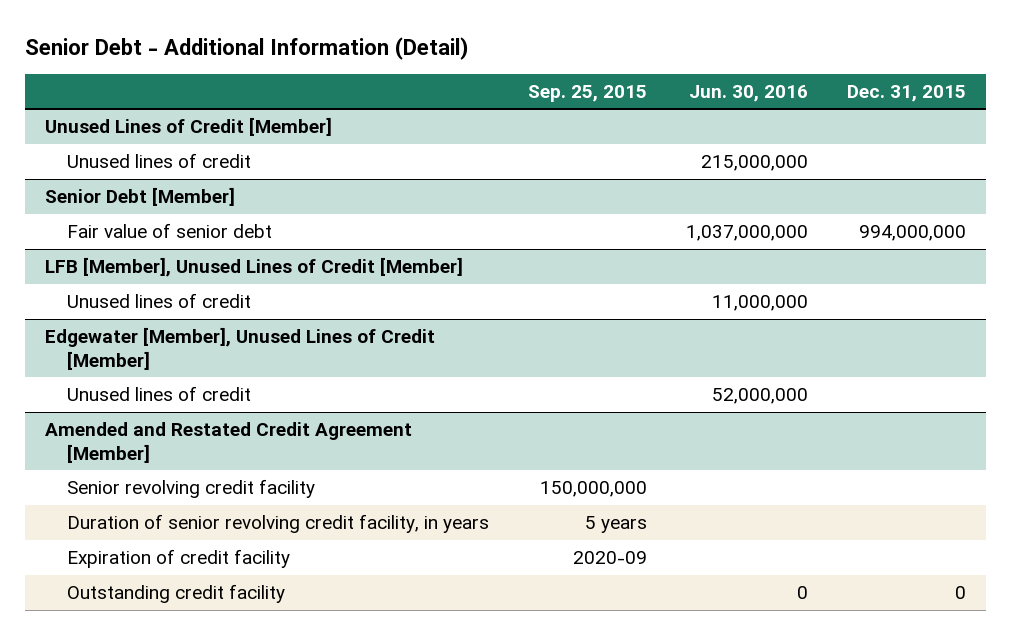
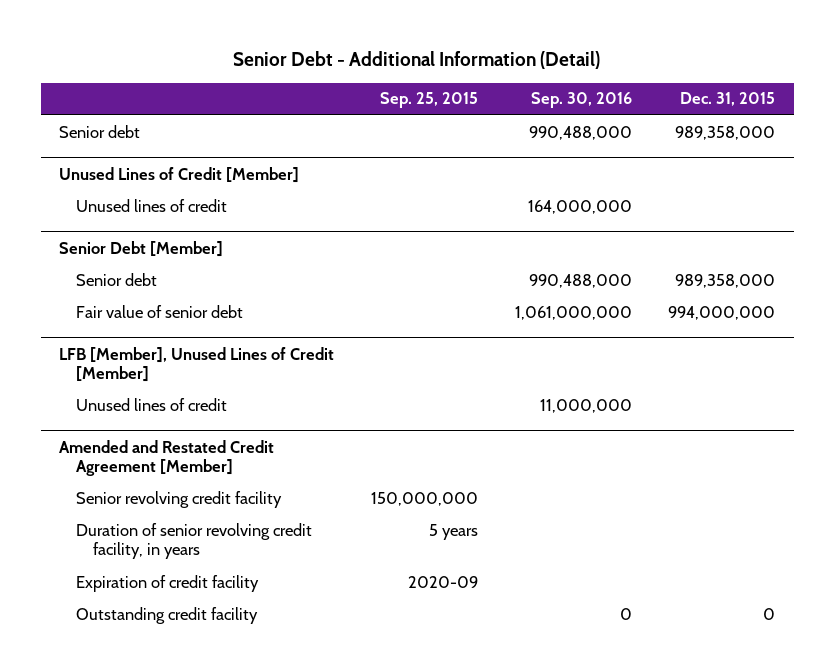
[688,84,808,102] Jun. 30, 2016 -> none
none -> [530,92,632,109] Sep. 30, 2016
none -> [59,124,141,138] Senior debt
none -> [76,272,158,286] Senior debt
[45,326,436,370] Edgewater [Member], Unused Lines of Credit [Member] -> none
[66,385,251,401] Unused lines of credit -> none

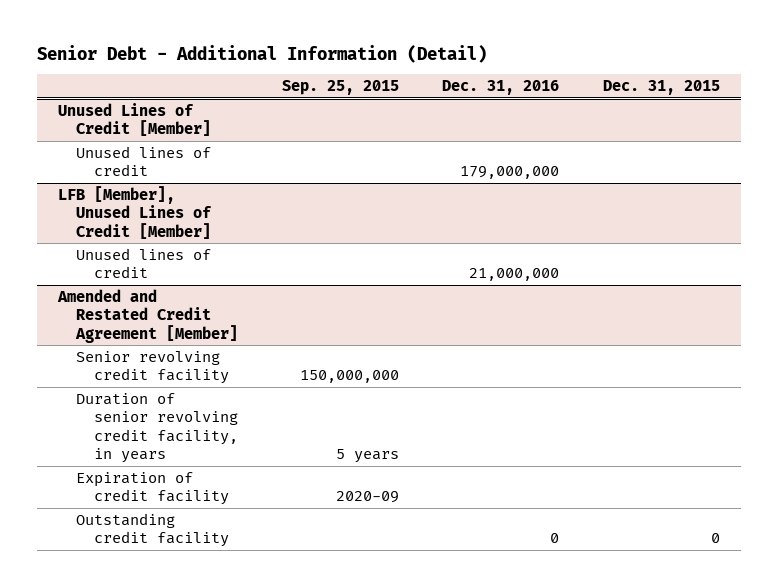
[530,92,632,109] Sep. 30, 2016 -> none
none -> [442,80,560,96] Dec. 31, 2016
[59,124,141,138] Senior debt -> none
[59,240,224,257] Senior Debt [Member] -> none
[76,272,158,286] Senior debt -> none
[76,304,244,318] Fair value of senior debt -> none

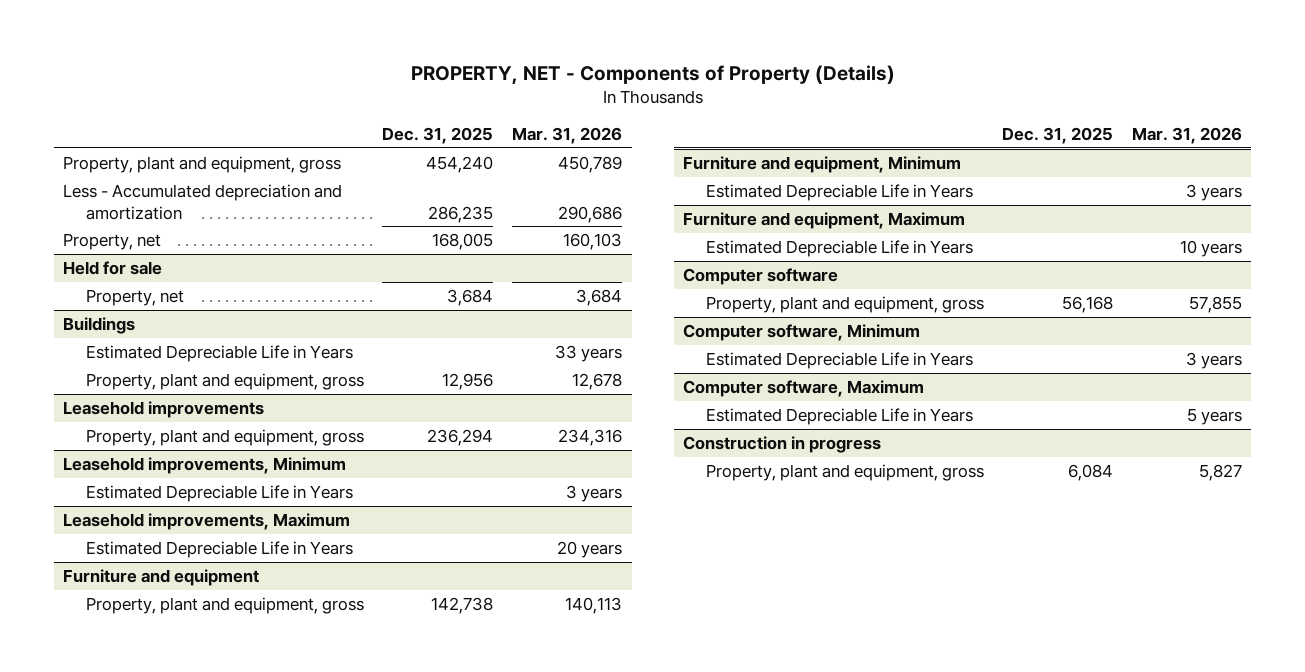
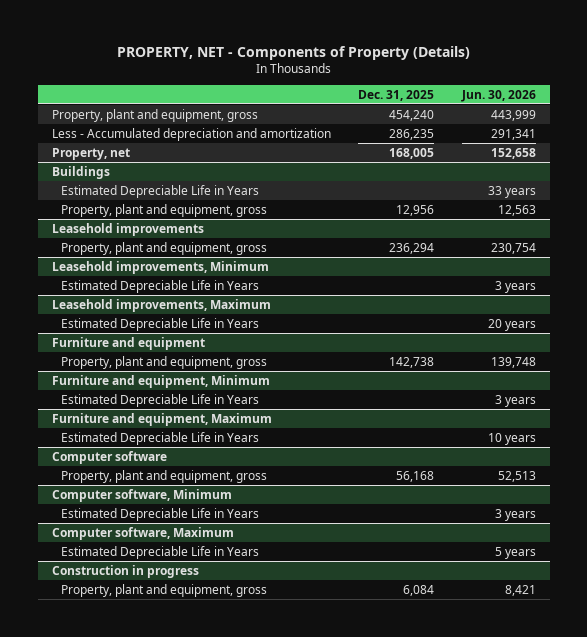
[512,126,623,144] Mar. 31, 2026 -> none
none -> [460,89,536,102] Jun. 30, 2026
[63,260,163,275] Held for sale -> none
[85,288,184,306] Property, net -> none

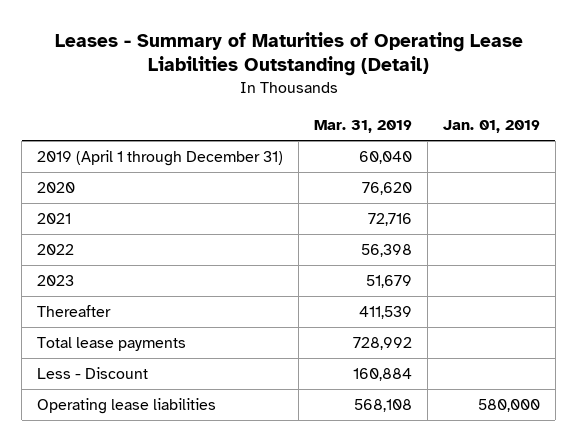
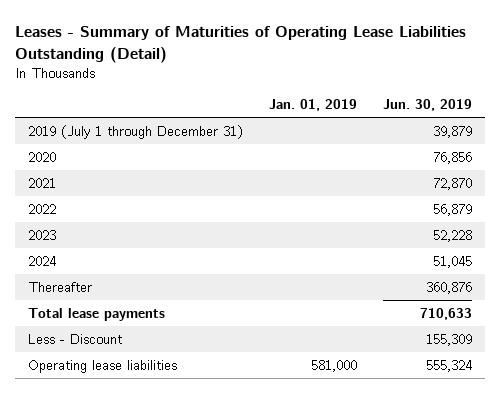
[314,119,413,133] Mar. 31, 2019 -> none
none -> [382,99,472,112] Jun. 30, 2019
[37,150,284,167] 2019 (April 1 through December 31) -> [27,124,243,139] 2019 (July 1 through December 31)
none -> [27,255,56,266] 2024
[477,399,540,413] 580,000 -> [310,359,357,372] 581,000

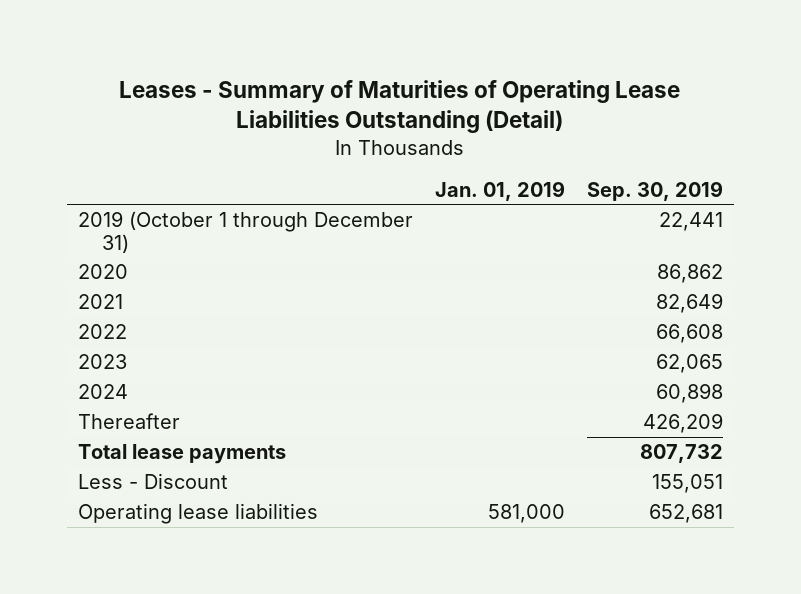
[382,99,472,112] Jun. 30, 2019 -> none
none -> [586,180,723,201] Sep. 30, 2019
[27,124,243,139] 2019 (July 1 through December 31) -> [77,210,413,253] 2019 (October 1 through December 31)

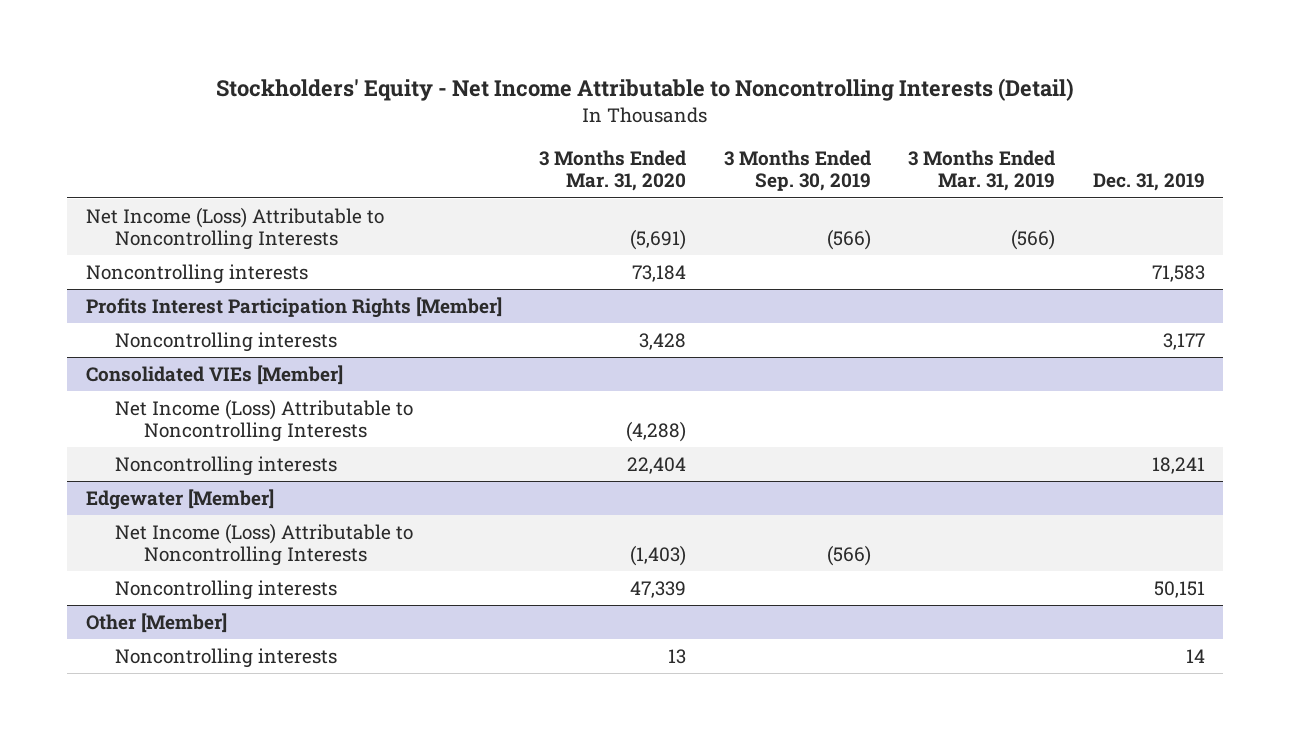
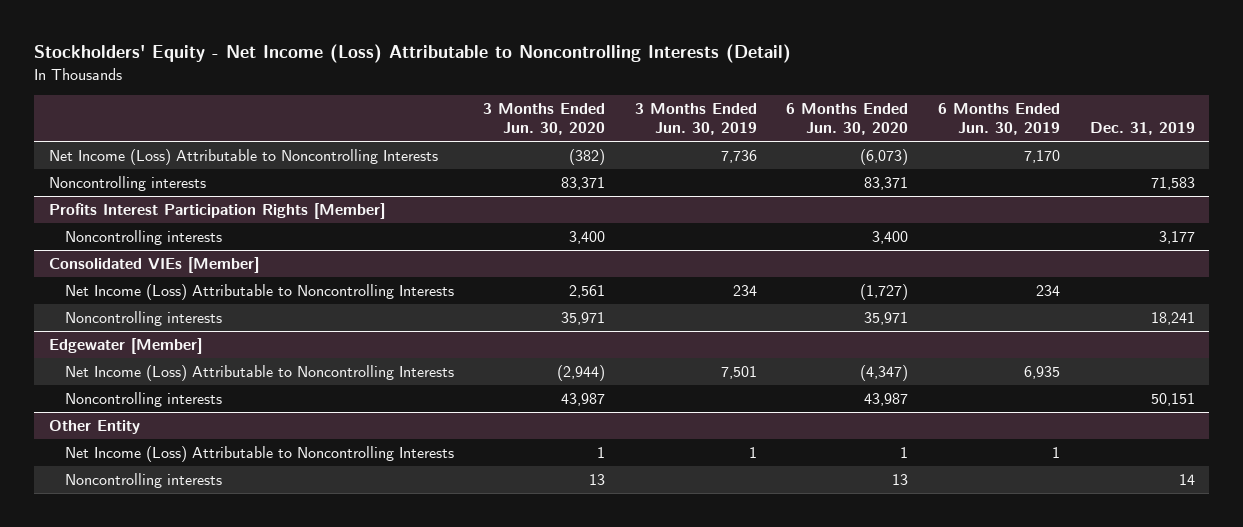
[216,78,1075,102] Stockholders' Equity - Net Income Attributable to Noncontrolling Interests (Detail) -> [34,44,792,64] Stockholders' Equity - Net Income (Loss) Attributable to Noncontrolling Interests (Detail)
[539,150,687,192] 3 Months Ended Mar. 31, 2020 -> none
[723,150,871,192] 3 Months Ended Sep. 30, 2019 -> none
[908,150,1056,192] 3 Months Ended Mar. 31, 2019 -> none
none -> [483,103,606,136] 3 Months Ended Jun. 30, 2020
none -> [634,103,757,136] 3 Months Ended Jun. 30, 2019
none -> [786,103,909,136] 6 Months Ended Jun. 30, 2020
none -> [938,103,1061,136] 6 Months Ended Jun. 30, 2019
[85,612,227,633] Other [Member] -> [48,419,140,434] Other Entity
none -> [64,445,454,462] Net Income (Loss) Attributable to Noncontrolling Interests

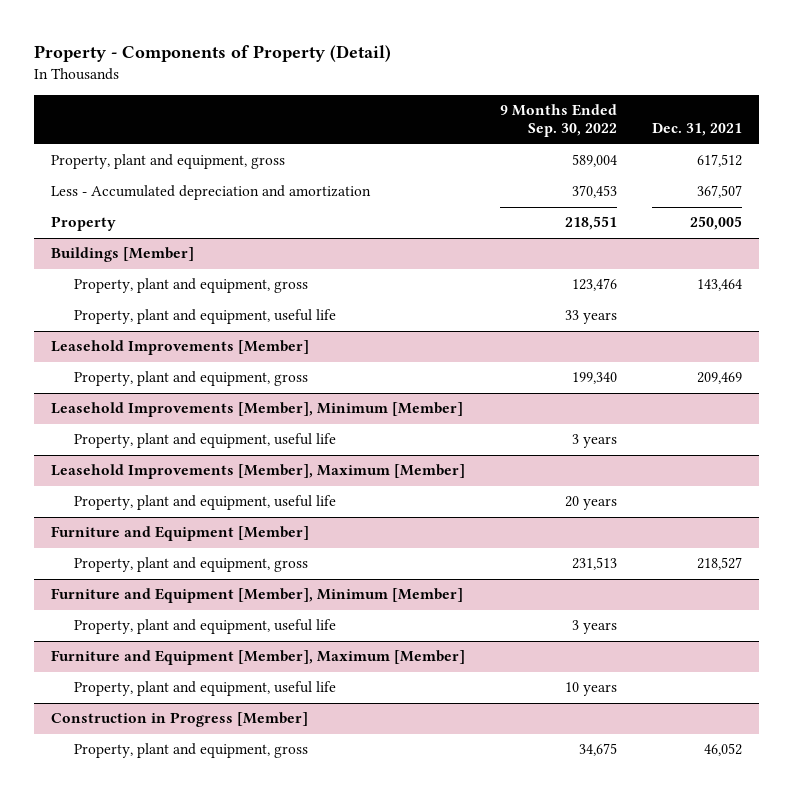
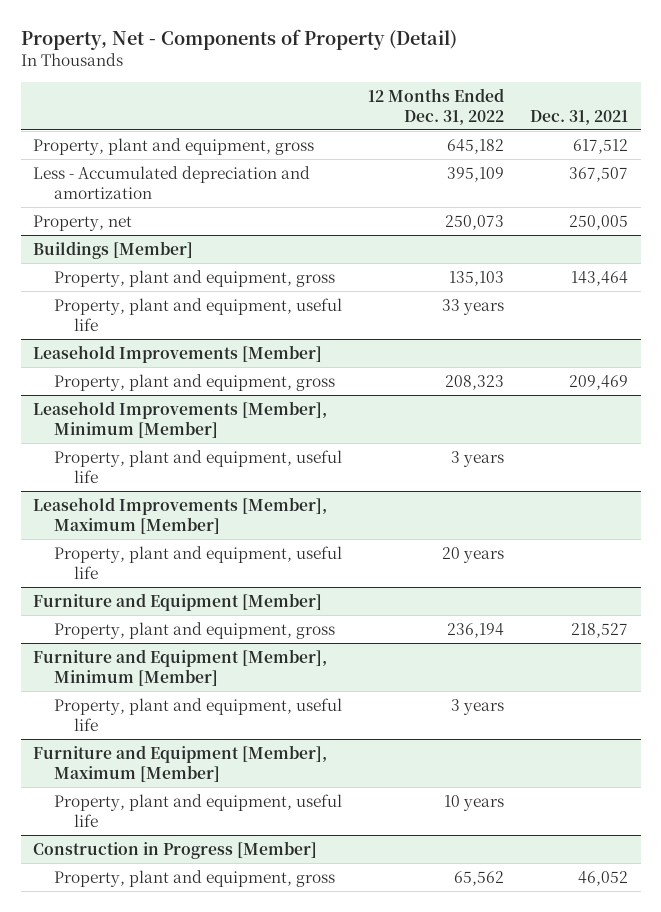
[33,45,391,63] Property - Components of Property (Detail) -> [20,28,457,50] Property, Net - Components of Property (Detail)
[500,104,618,138] 9 Months Ended Sep. 30, 2022 -> none
none -> [367,87,504,125] 12 Months Ended Dec. 31, 2022
[51,216,117,232] Property -> [33,214,133,231] Property, net

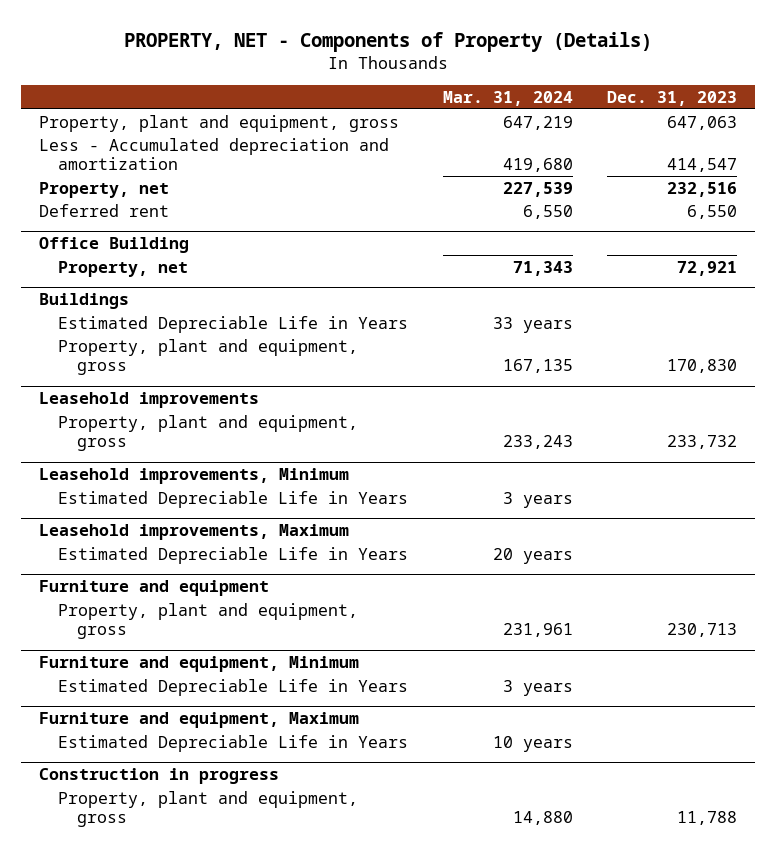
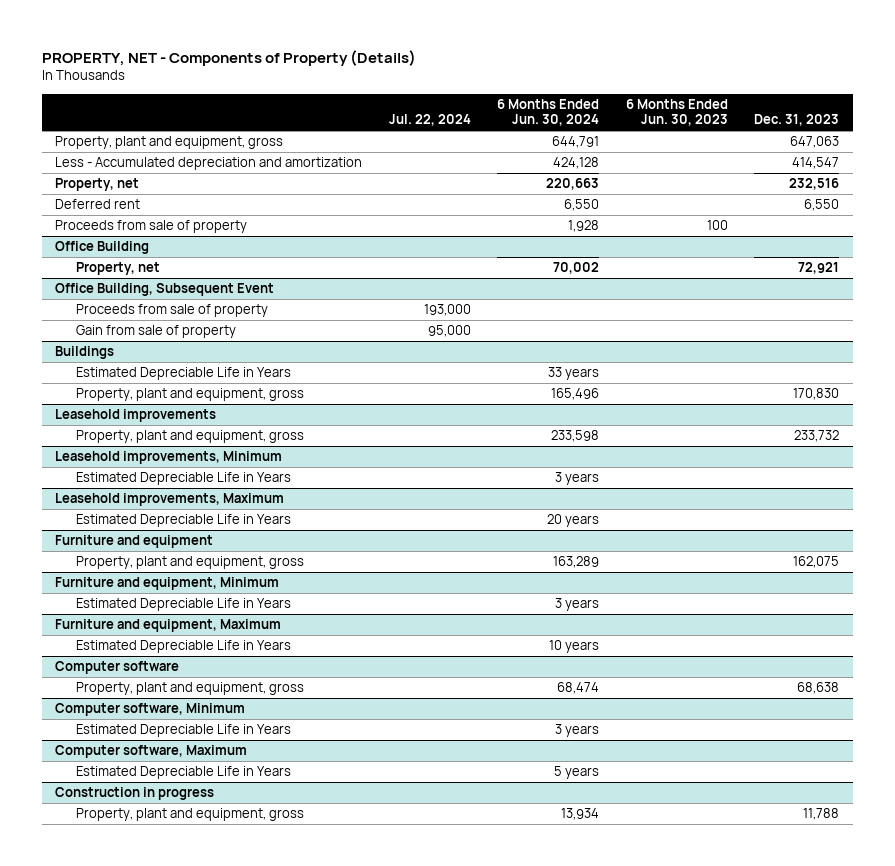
[442,90,573,106] Mar. 31, 2024 -> none
none -> [388,114,471,127] Jul. 22, 2024
none -> [497,98,600,127] 6 Months Ended Jun. 30, 2024
none -> [625,98,728,127] 6 Months Ended Jun. 30, 2023
none -> [55,220,248,234] Proceeds from sale of property
none -> [55,283,275,297] Office Building, Subsequent Event
none -> [76,304,269,318] Proceeds from sale of property
none -> [76,325,237,339] Gain from sale of property
[667,622,738,637] 230,713 -> [793,556,840,569] 162,075
none -> [55,661,180,675] Computer software
none -> [76,682,305,696] Property, plant and equipment, gross
none -> [55,703,246,717] Computer software, Minimum
none -> [76,724,292,738] Estimated Depreciable Life in Years
none -> [55,745,248,759] Computer software, Maximum
none -> [76,766,292,780] Estimated Depreciable Life in Years

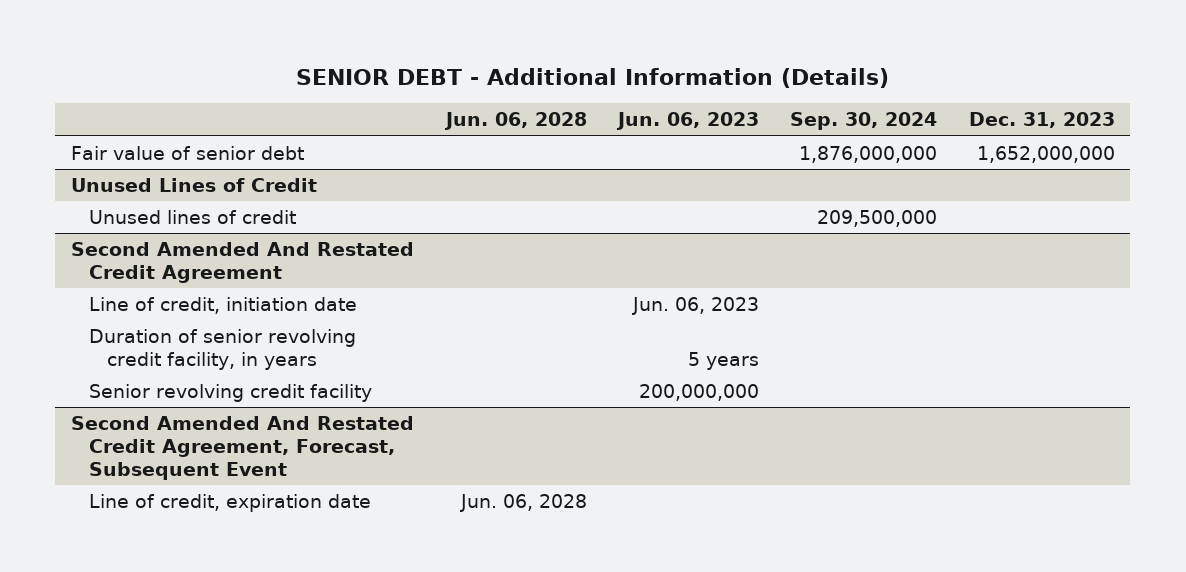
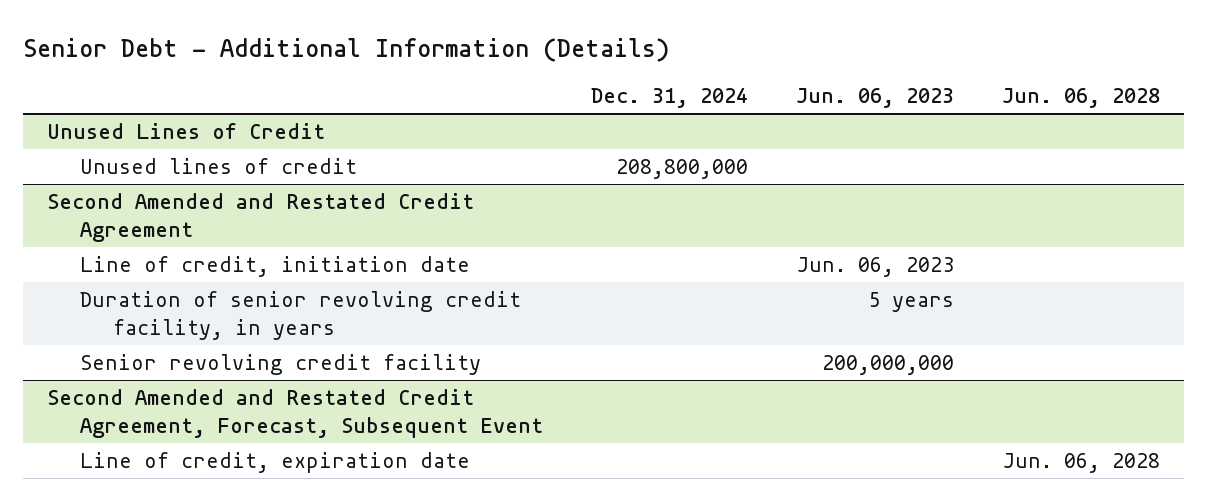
[295,67,889,88] SENIOR DEBT - Additional Information (Details) -> [22,37,670,62] Senior Debt - Additional Information (Details)
[790,112,938,131] Sep. 30, 2024 -> none
[968,112,1115,129] Dec. 31, 2023 -> none
none -> [590,88,748,109] Dec. 31, 2024
[71,145,305,160] Fair value of senior debt -> none
[71,241,415,283] Second Amended And Restated Credit Agreement -> [46,192,474,243] Second Amended and Restated Credit Agreement
[71,415,415,480] Second Amended And Restated Credit Agreement, Forecast, Subsequent Event -> [46,388,543,439] Second Amended and Restated Credit Agreement, Forecast, Subsequent Event

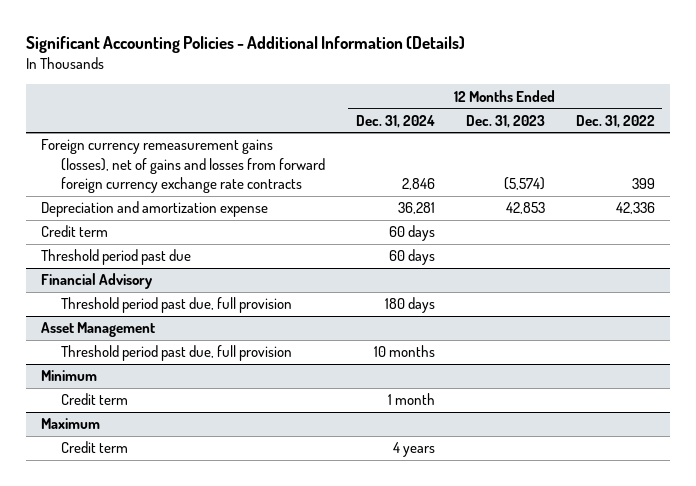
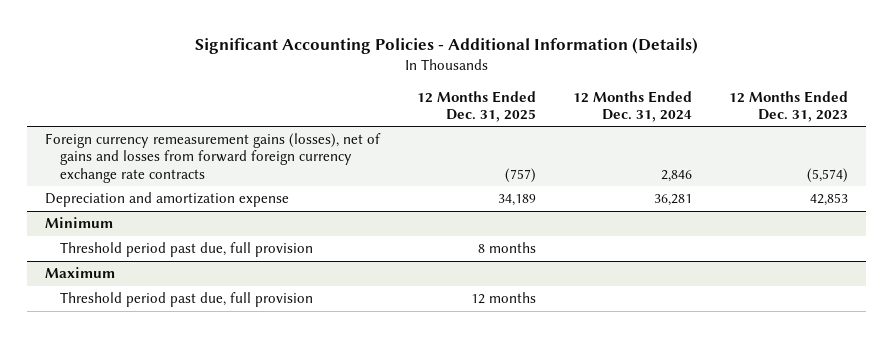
[575,114,655,128] Dec. 31, 2022 -> none
none -> [417,90,537,122] 12 Months Ended Dec. 31, 2025
[41,225,109,238] Credit term -> none
[41,249,192,266] Threshold period past due -> none
[41,273,154,290] Financial Advisory -> none
[61,297,293,314] Threshold period past due, full provision -> none
[41,322,156,338] Asset Management -> none
[61,345,293,362] Threshold period past due, full provision -> none
[61,393,129,406] Credit term -> none
none -> [60,242,314,258] Threshold period past due, full provision
[61,441,129,454] Credit term -> none
none -> [60,292,314,308] Threshold period past due, full provision

